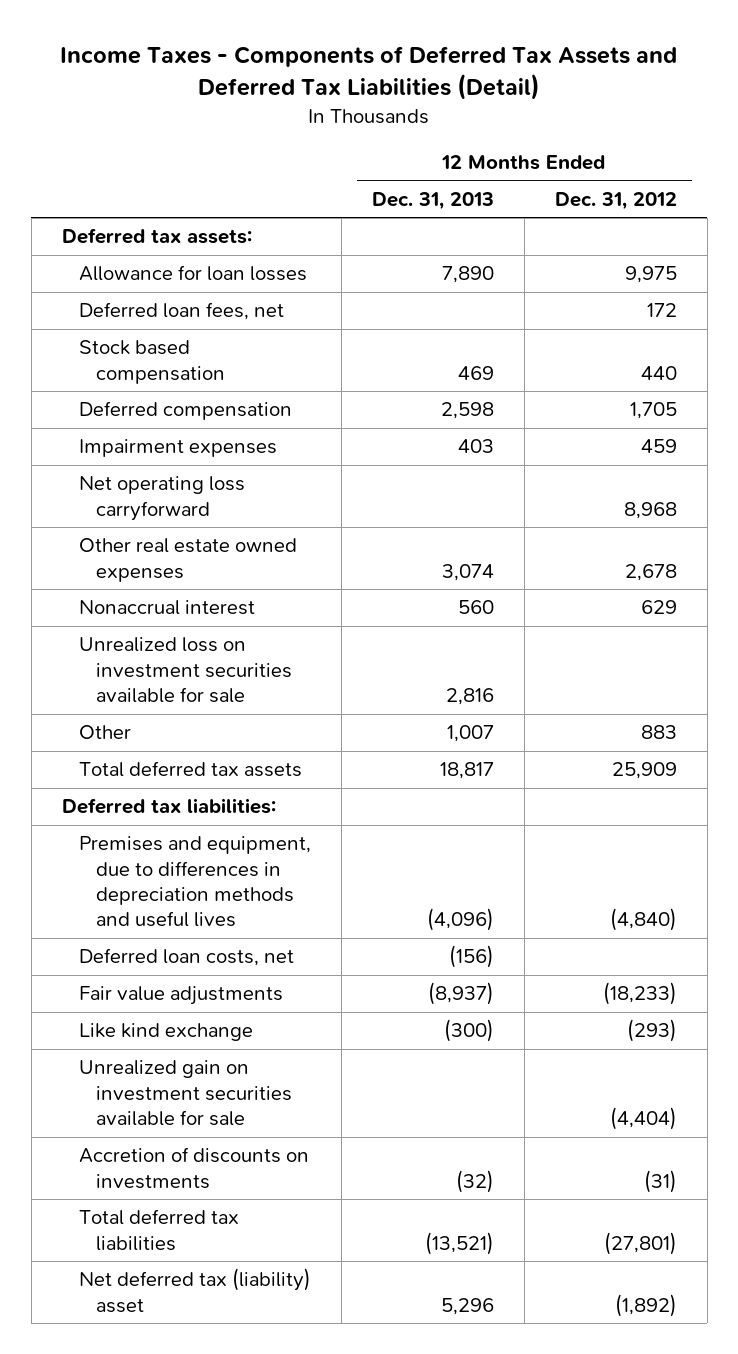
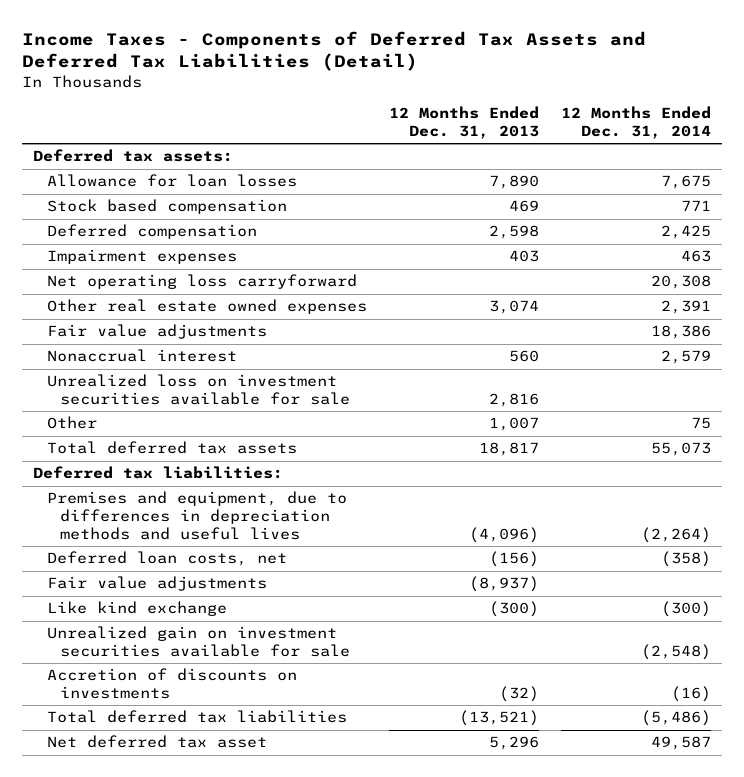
[554,191,677,210] Dec. 31, 2012 -> none
none -> [560,106,711,140] 12 Months Ended Dec. 31, 2014
[79,302,285,321] Deferred loan fees, net -> none
none -> [46,324,267,340] Fair value adjustments
[79,1268,312,1313] Net deferred tax (liability) asset -> [46,735,267,749] Net deferred tax asset

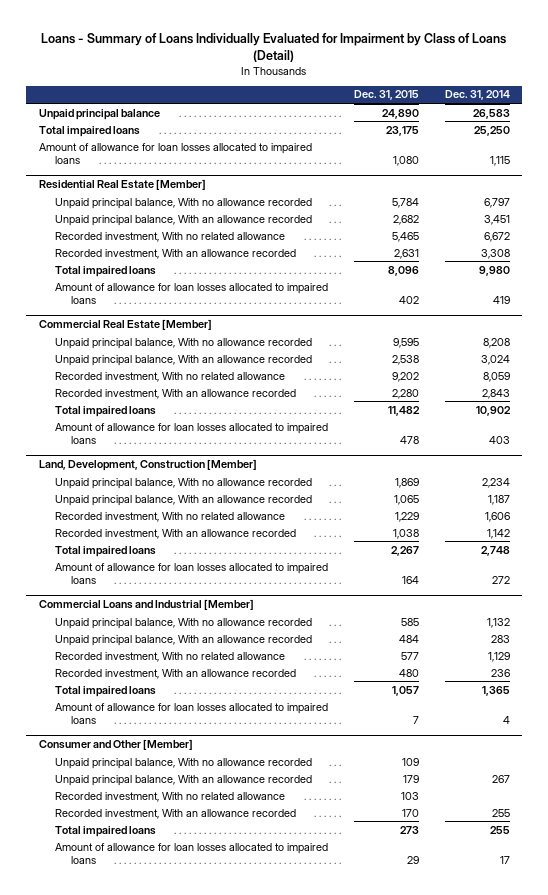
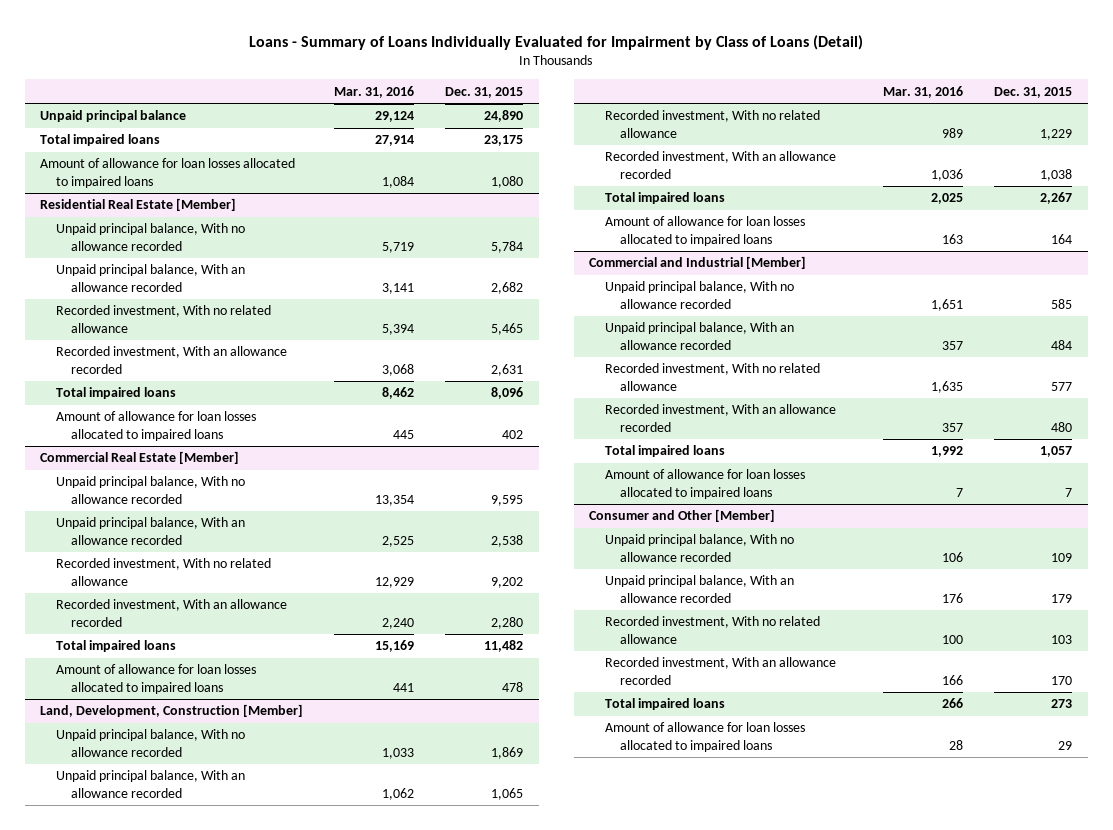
[444,90,510,101] Dec. 31, 2014 -> none
none -> [334,85,415,98] Mar. 31, 2016
[38,599,254,611] Commercial Loans and Industrial [Member] -> [589,256,807,270] Commercial and Industrial [Member]

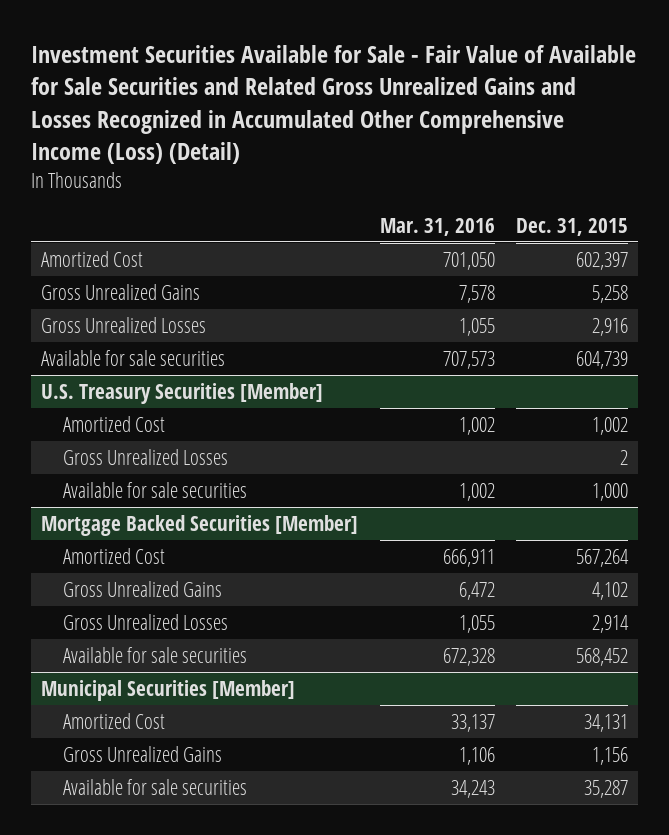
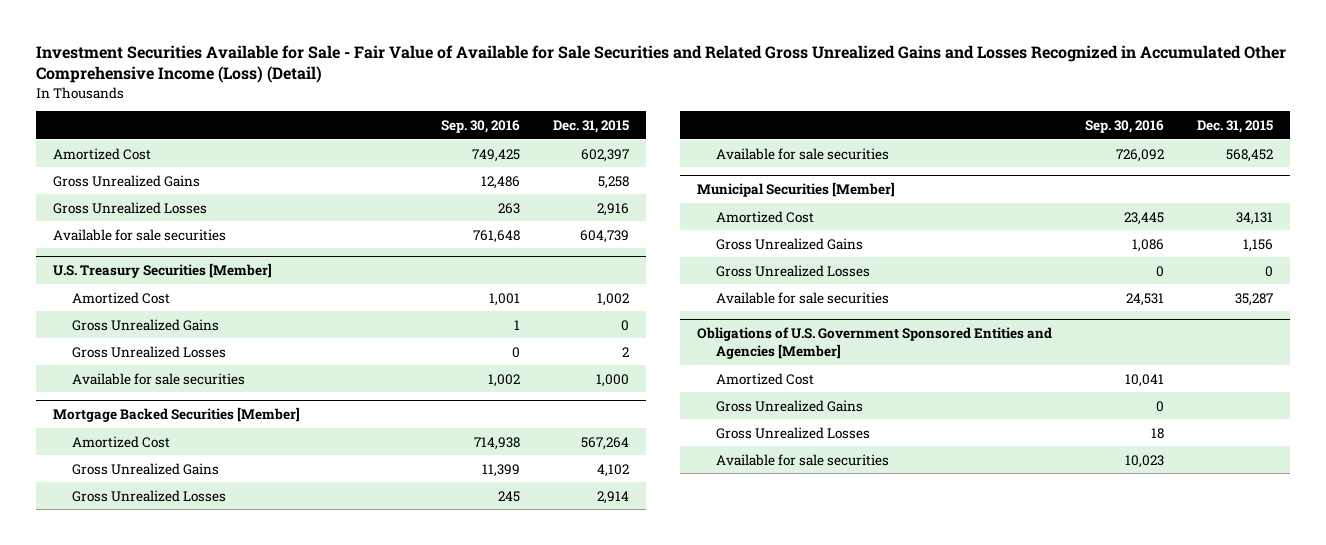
[379,217,495,236] Mar. 31, 2016 -> none
none -> [441,119,521,133] Sep. 30, 2016
none -> [72,318,220,331] Gross Unrealized Gains
none -> [716,264,871,277] Gross Unrealized Losses
none -> [696,327,1052,360] Obligations of U.S. Government Sponsored Entities and Agencies [Member]
none -> [716,372,815,385] Amortized Cost
none -> [716,399,864,412] Gross Unrealized Gains
none -> [716,426,871,439] Gross Unrealized Losses
none -> [716,453,890,466] Available for sale securities

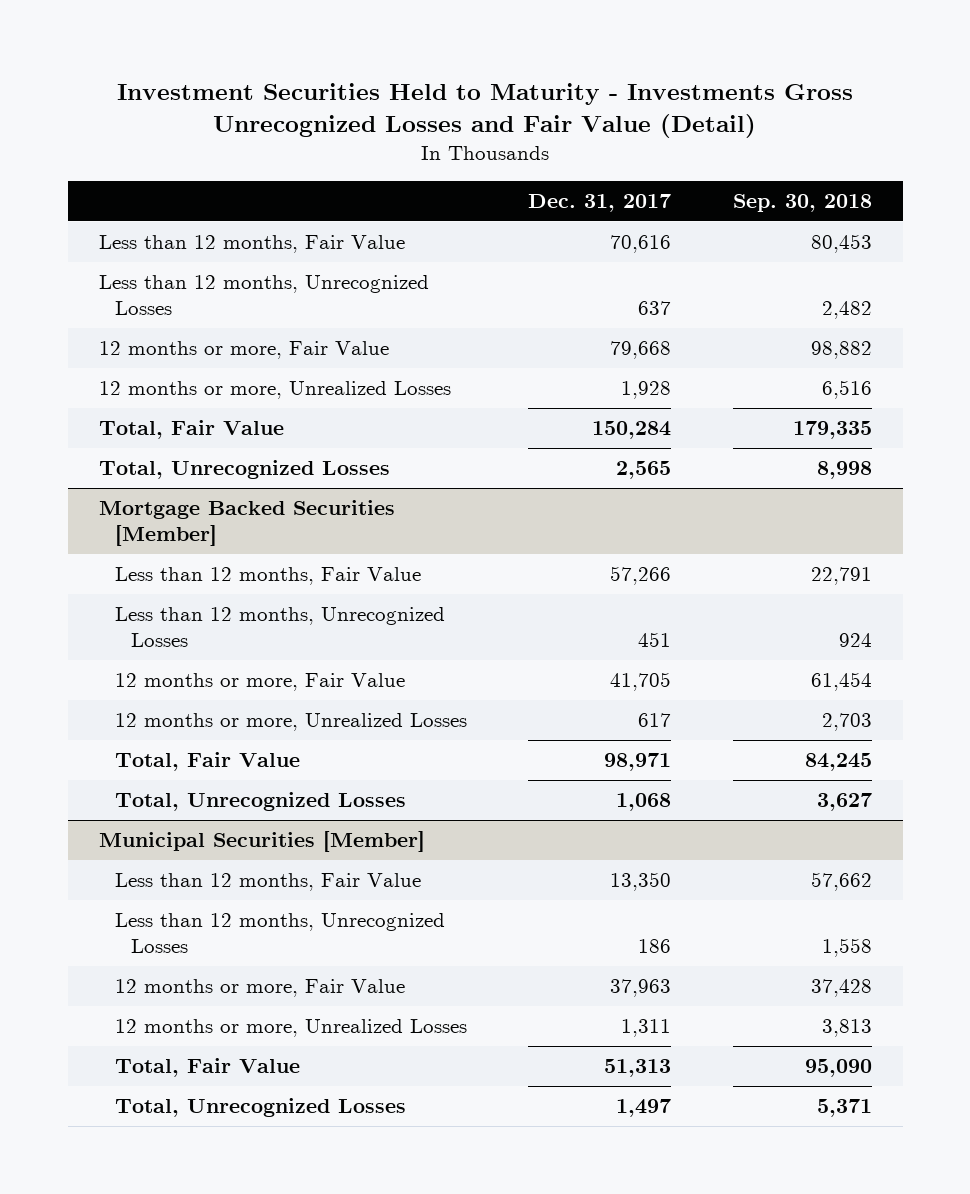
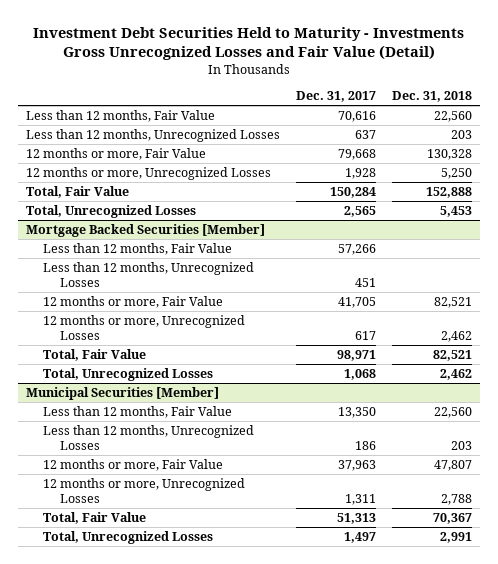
[117,82,854,138] Investment Securities Held to Maturity - Investments Gross Unrecognized Losses and Fair Value (Detail) -> [33,26,465,61] Investment Debt Securities Held to Maturity - Investments Gross Unrecognized Losses and Fair Value (Detail)
[732,193,872,212] Sep. 30, 2018 -> none
none -> [391,91,472,103] Dec. 31, 2018
[98,381,451,400] 12 months or more, Unrealized Losses -> [26,166,272,180] 12 months or more, Unrecognized Losses
[114,713,467,732] 12 months or more, Unrealized Losses -> [43,314,246,340] 12 months or more, Unrecognized Losses
[114,1019,467,1038] 12 months or more, Unrealized Losses -> [43,477,246,503] 12 months or more, Unrecognized Losses

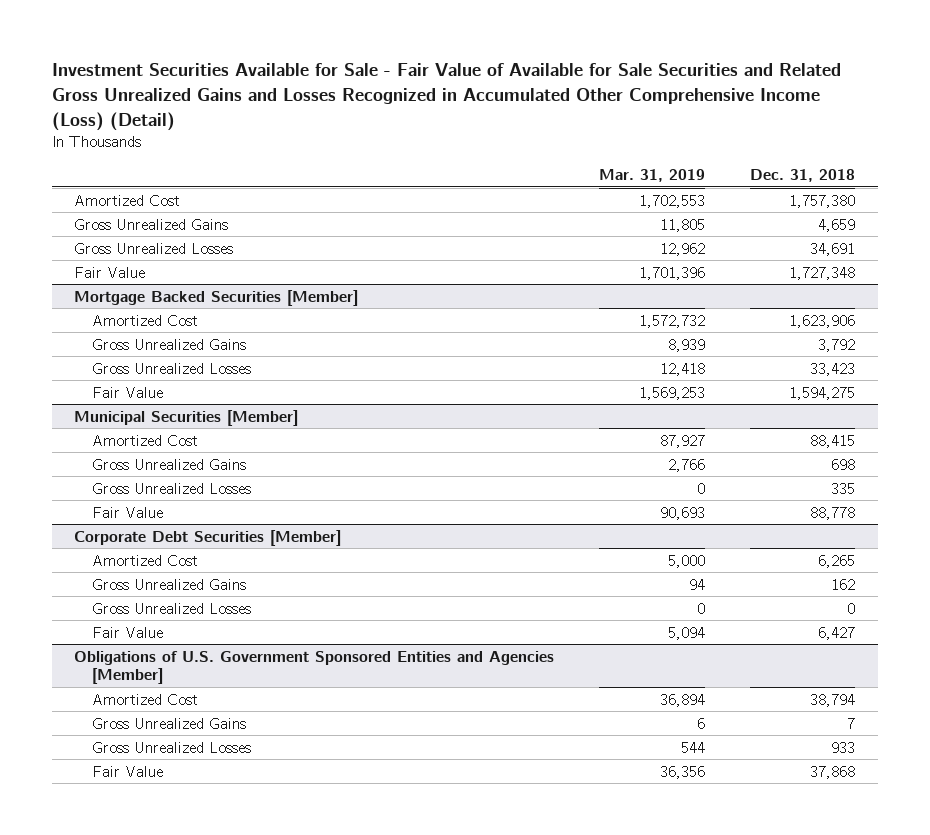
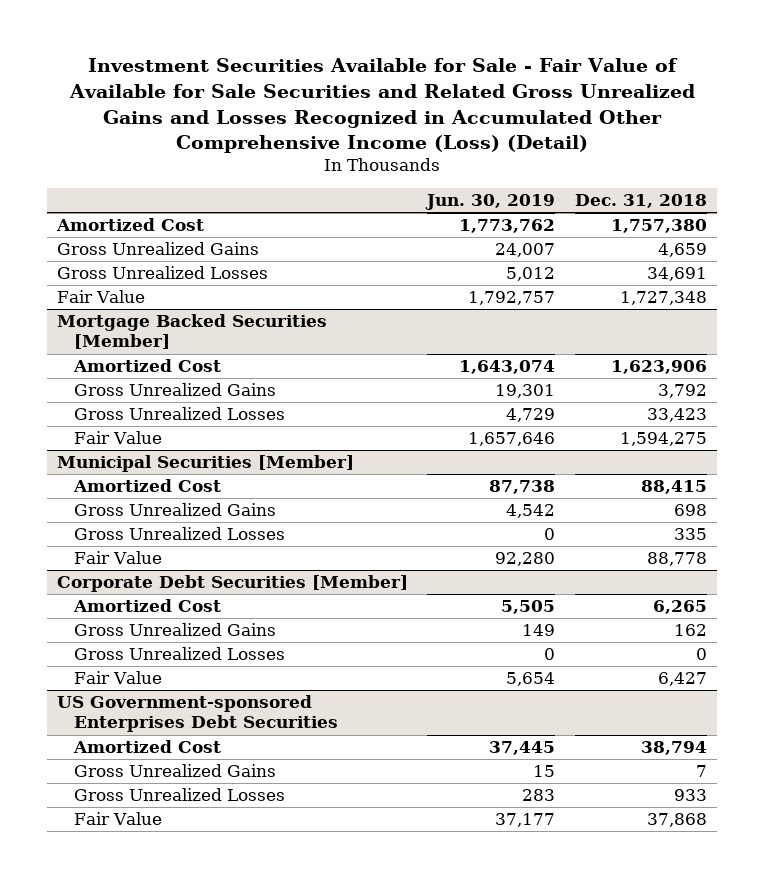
[599,169,706,183] Mar. 31, 2019 -> none
none -> [425,193,556,210] Jun. 30, 2019
[74,650,555,685] Obligations of U.S. Government Sponsored Entities and Agencies [Member] -> [56,695,338,733] US Government-sponsored Enterprises Debt Securities

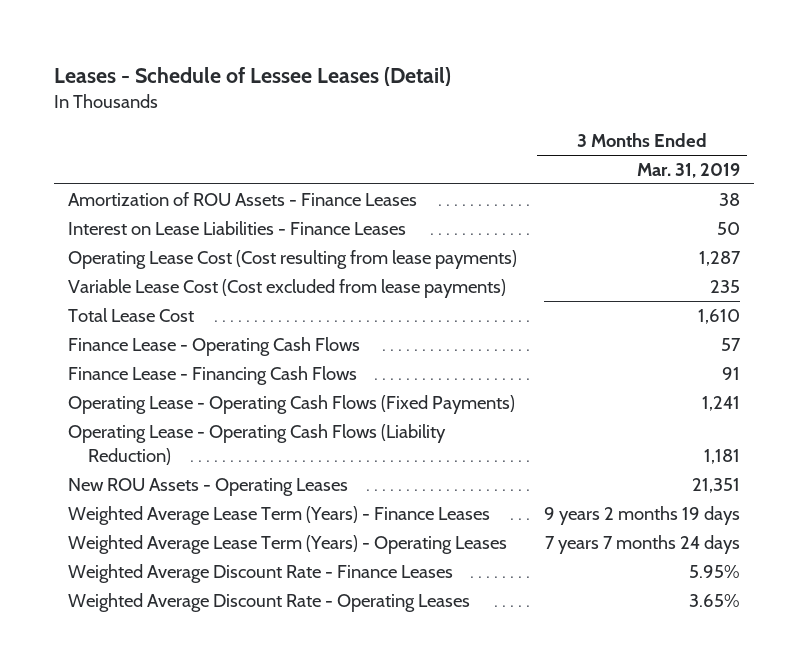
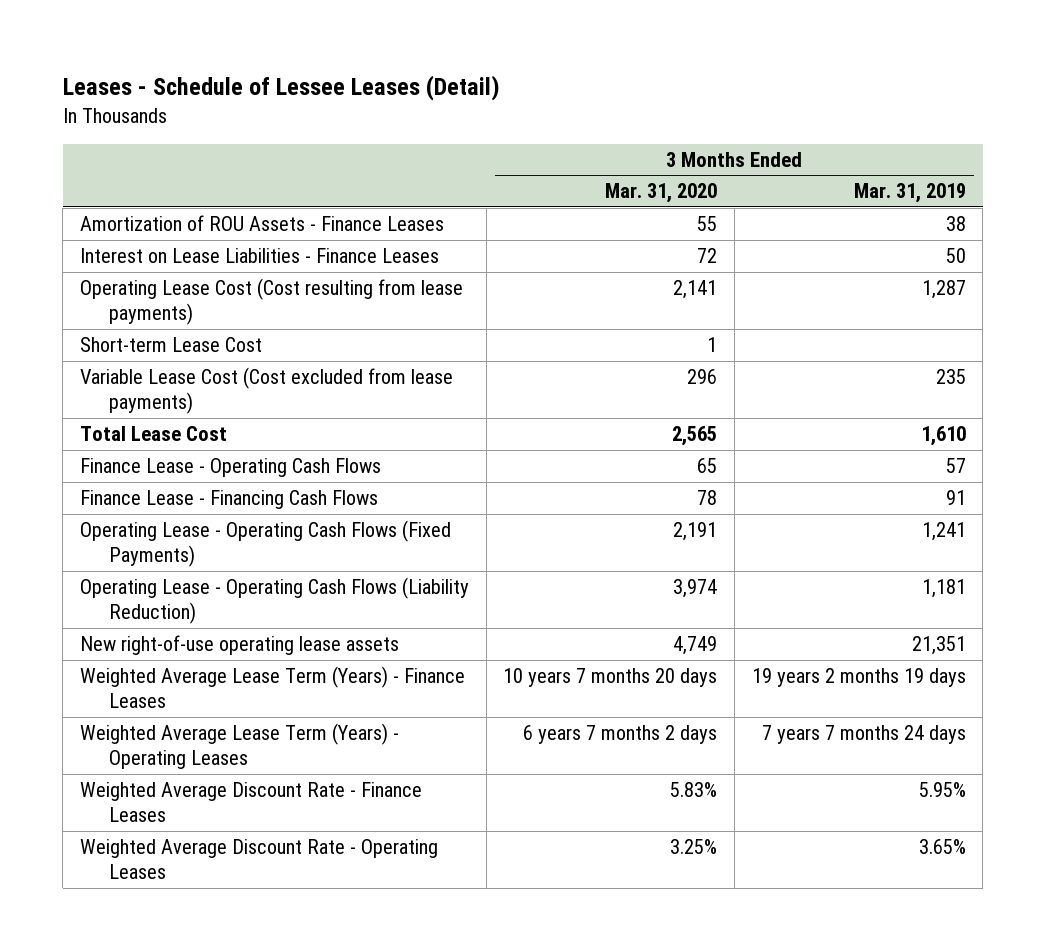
none -> [605,183,718,204] Mar. 31, 2020
none -> [79,337,262,353] Short-term Lease Cost
[67,477,348,496] New ROU Assets - Operating Leases -> [79,635,399,656] New right-of-use operating lease assets
[544,505,741,525] 9 years 2 months 19 days -> [751,668,966,688] 19 years 2 months 19 days

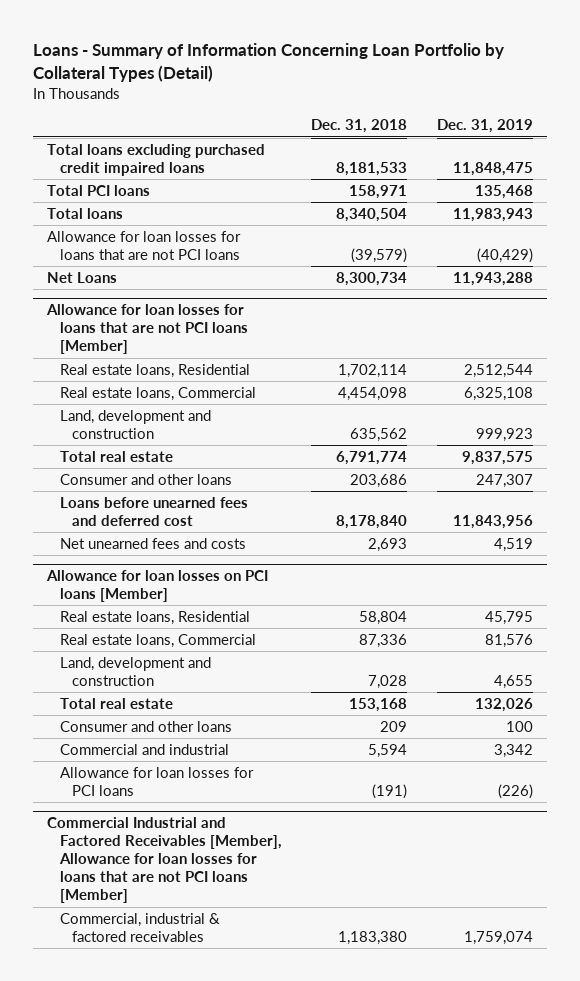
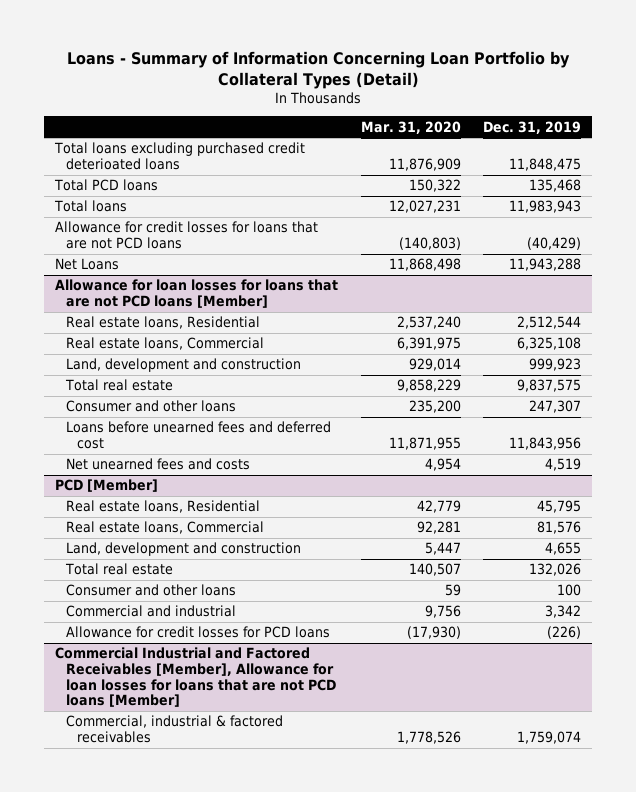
[311,119,408,134] Dec. 31, 2018 -> none
none -> [360,120,461,134] Mar. 31, 2020
[47,144,266,177] Total loans excluding purchased credit impaired loans -> [54,142,306,170] Total loans excluding purchased credit deterioated loans
[47,185,151,197] Total PCI loans -> [54,179,159,192] Total PCD loans
[47,231,242,261] Allowance for loan losses for loans that are not PCI loans -> [55,221,319,249] Allowance for credit losses for loans that are not PCD loans
[46,304,248,355] Allowance for loan losses for loans that are not PCI loans [Member] -> [55,279,339,308] Allowance for loan losses for loans that are not PCD loans [Member]
[46,570,269,603] Allowance for loan losses on PCI loans [Member] -> none
none -> [55,479,159,493] PCD [Member]
[59,767,254,797] Allowance for loan losses for PCI loans -> [65,626,330,639] Allowance for credit losses for PCD loans
[47,817,282,904] Commercial Industrial and Factored Receivables [Member], Allowance for loan losses for loans that are not PCI loans [Member] -> [55,647,336,708] Commercial Industrial and Factored Receivables [Member], Allowance for loan losses for loans that are not PCD loans [Member]

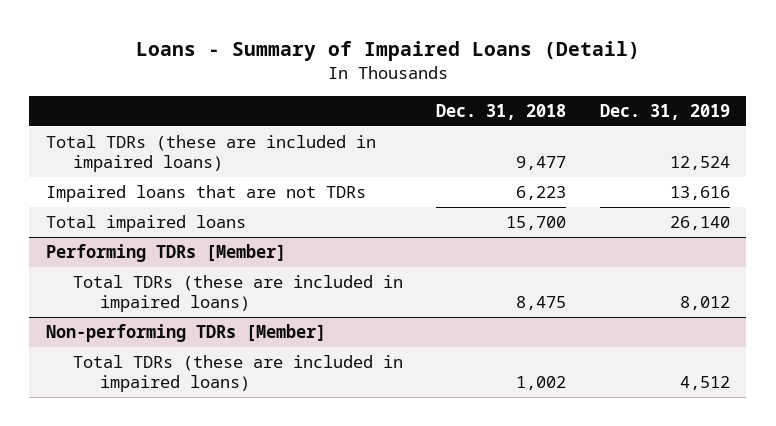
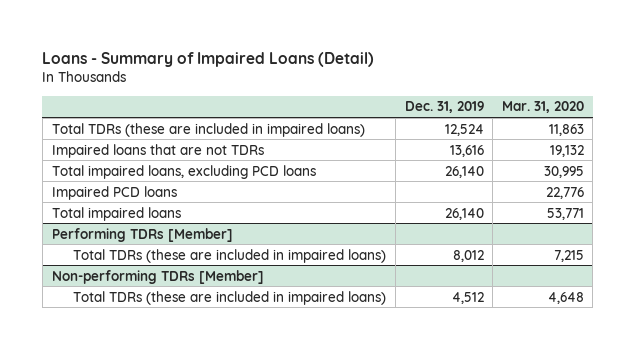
[436,103,567,120] Dec. 31, 2018 -> none
none -> [501,101,584,114] Mar. 31, 2020
none -> [51,164,316,179] Total impaired loans, excluding PCD loans
none -> [51,185,177,200] Impaired PCD loans

